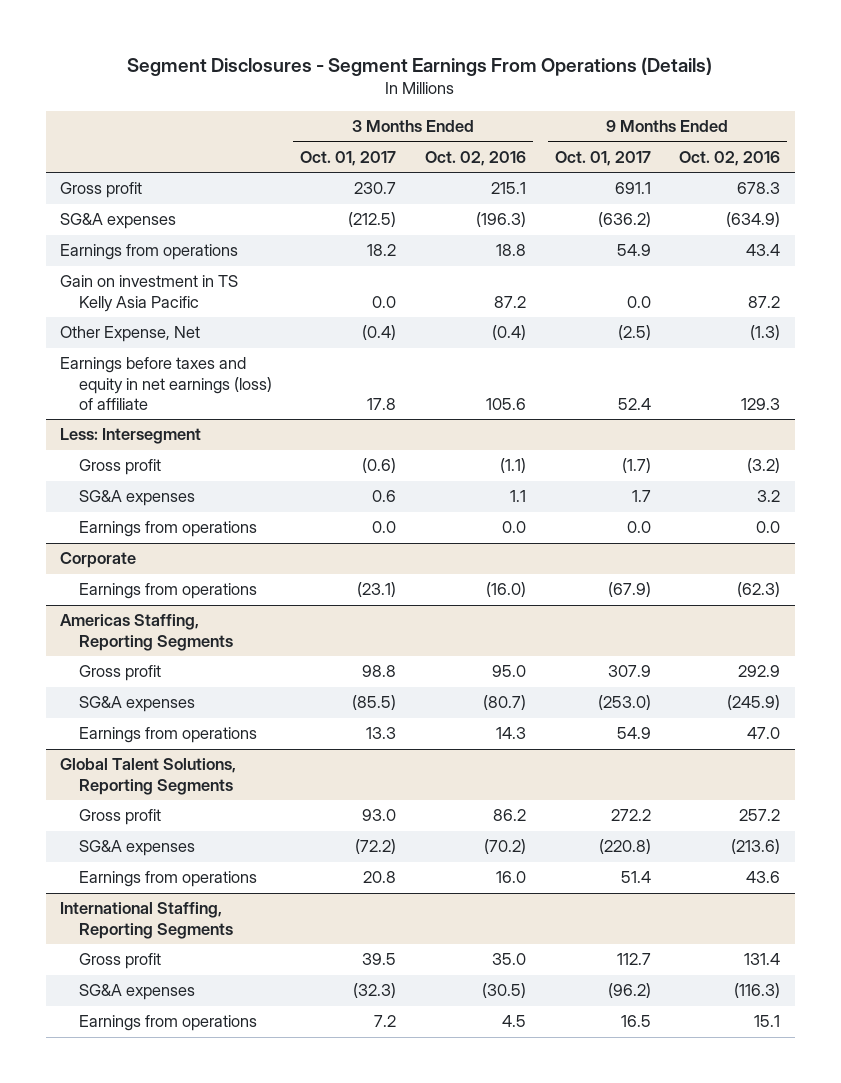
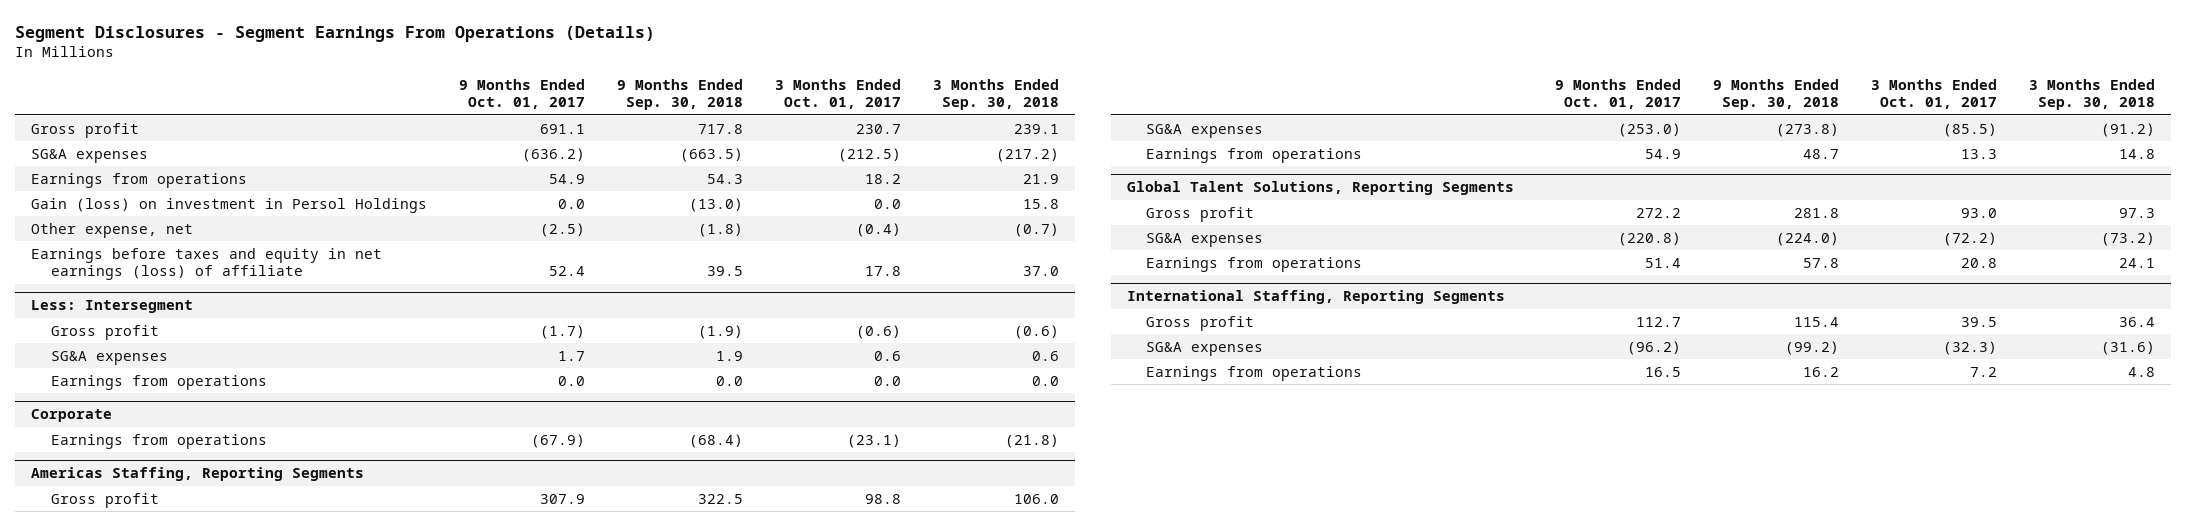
[425,151,527,167] Oct. 02, 2016 -> none
[679,151,781,167] Oct. 02, 2016 -> none
none -> [617,78,744,111] 9 Months Ended Sep. 30, 2018
none -> [933,78,1060,111] 3 Months Ended Sep. 30, 2018
[60,275,239,312] Gain on investment in TS Kelly Asia Pacific -> none
none -> [31,197,428,213] Gain (loss) on investment in Persol Holdings
[60,326,201,343] Other Expense, Net -> [31,222,194,238] Other expense, net

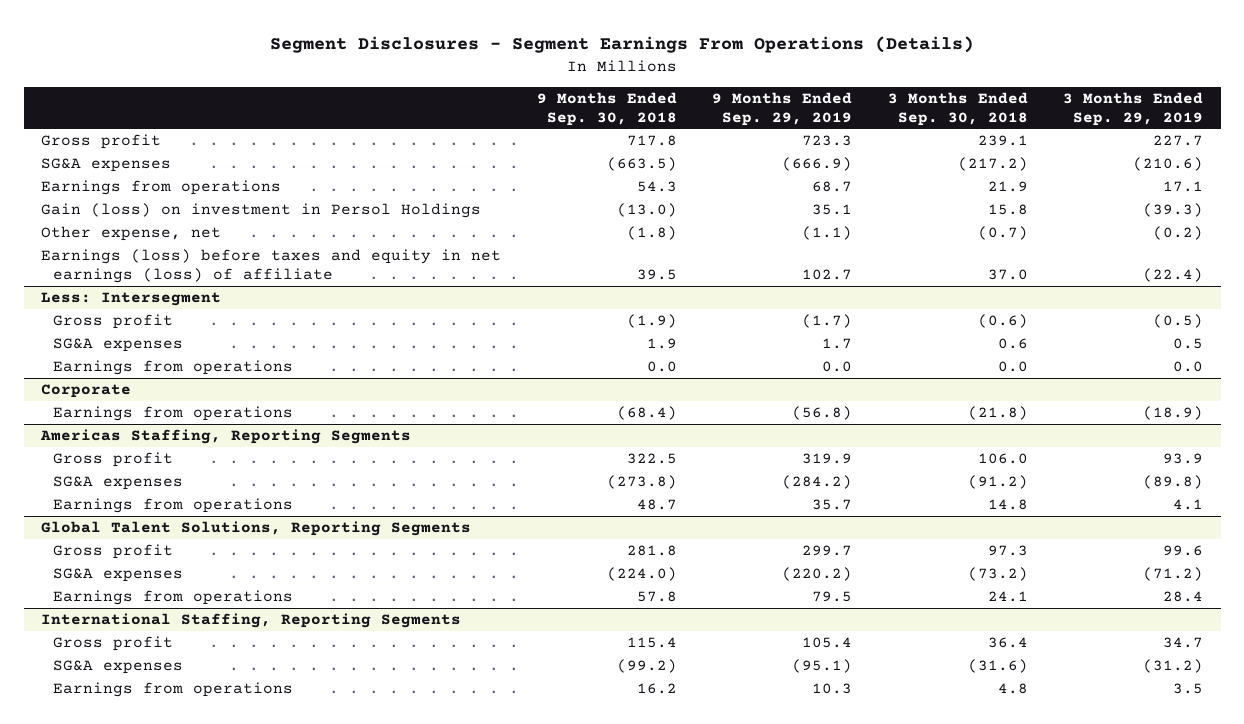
[459,78,586,110] 9 Months Ended Oct. 01, 2017 -> none
[775,78,902,110] 3 Months Ended Oct. 01, 2017 -> none
none -> [712,91,853,126] 9 Months Ended Sep. 29, 2019
none -> [1063,91,1204,126] 3 Months Ended Sep. 29, 2019
[31,247,383,281] Earnings before taxes and equity in net earnings (loss) of affiliate -> [41,249,502,283] Earnings (loss) before taxes and equity in net earnings (loss) of affiliate

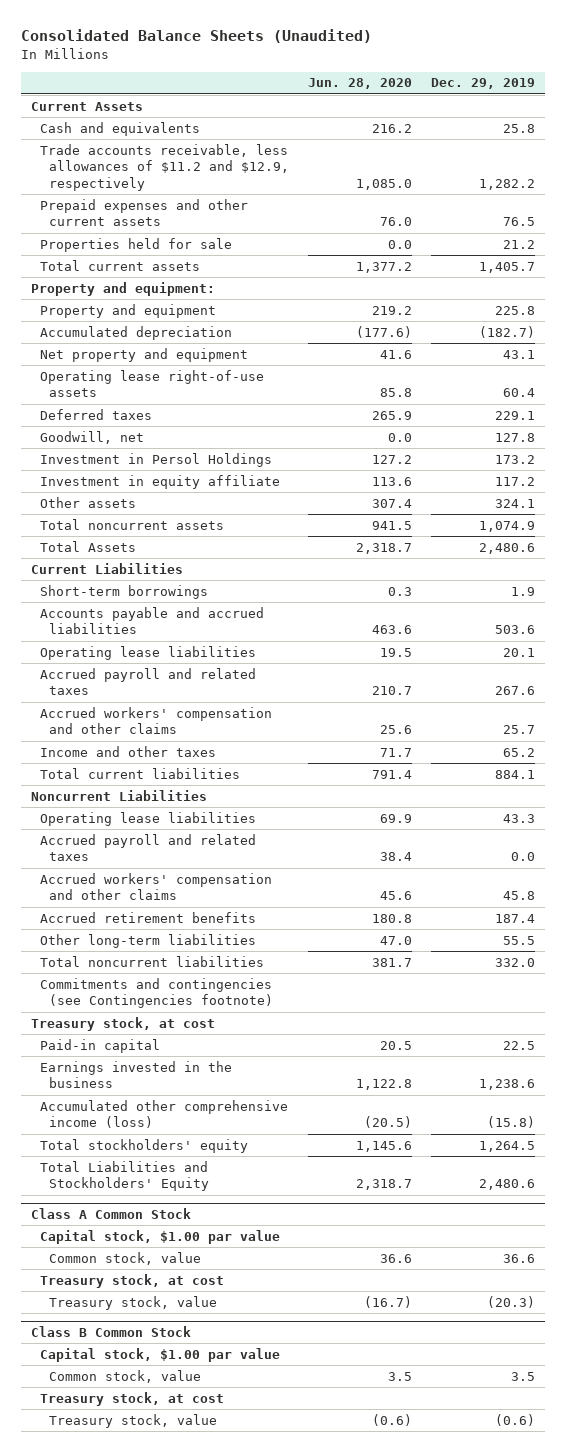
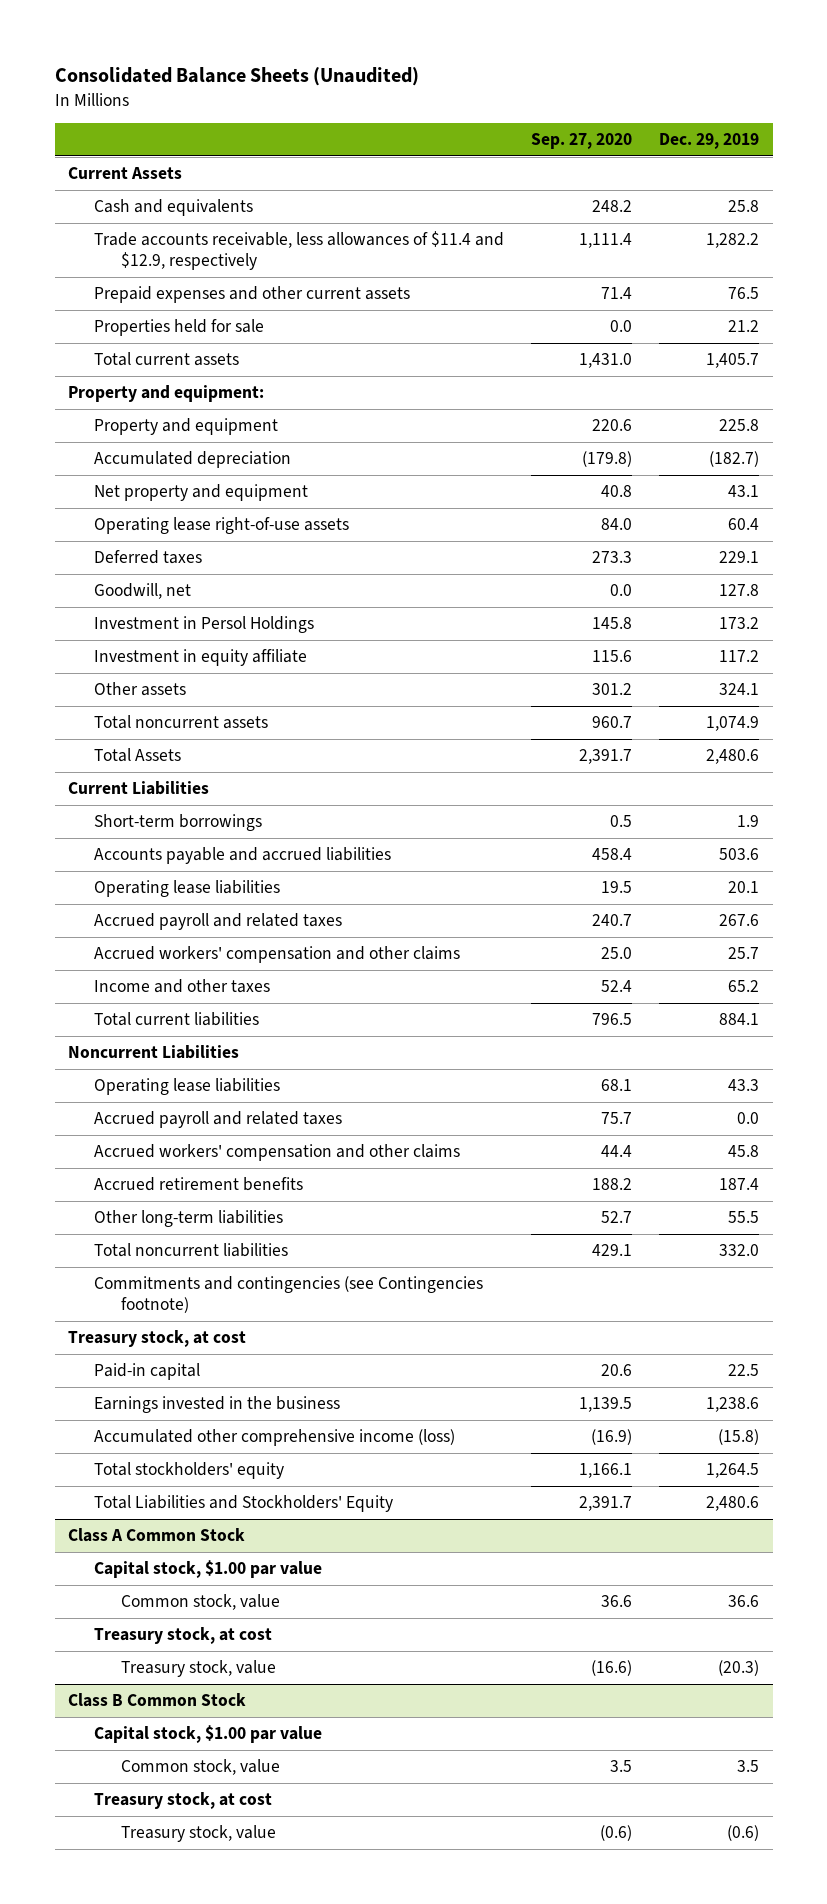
[308,78,413,90] Jun. 28, 2020 -> none
none -> [531,133,633,150] Sep. 27, 2020
[40,143,290,191] Trade accounts receivable, less allowances of $11.2 and $12.9, respectively -> [94,231,505,271] Trade accounts receivable, less allowances of $11.4 and $12.9, respectively

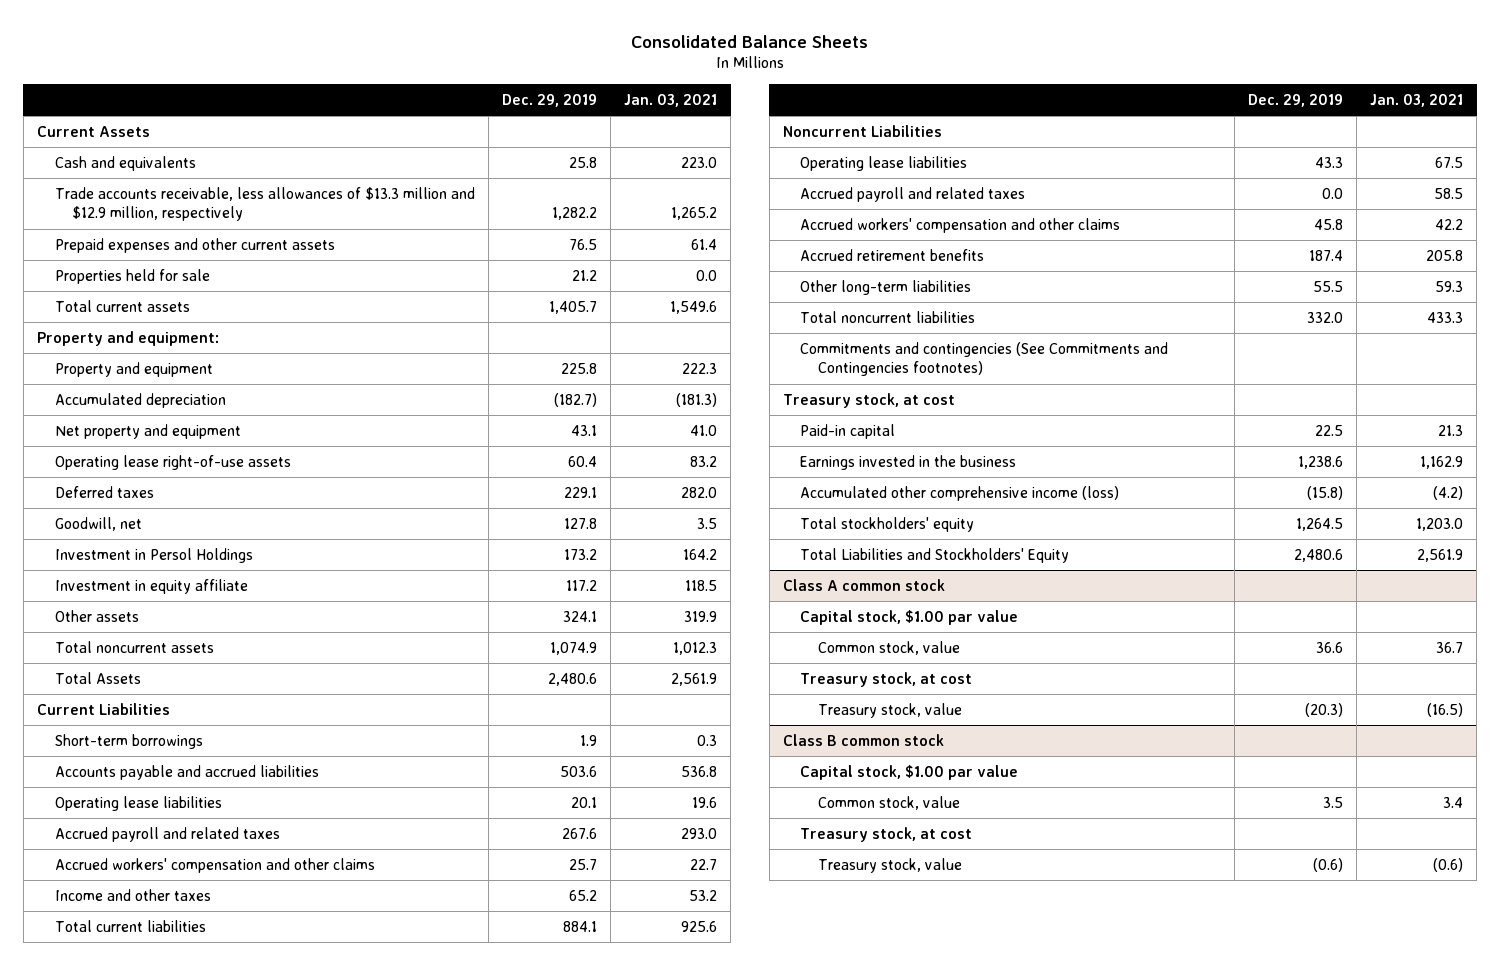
[54,66,419,86] Consolidated Balance Sheets (Unaudited) -> [631,34,869,48] Consolidated Balance Sheets
[531,133,633,150] Sep. 27, 2020 -> none
none -> [624,93,718,107] Jan. 03, 2021
[94,231,505,271] Trade accounts receivable, less allowances of $11.4 and $12.9, respectively -> [54,186,475,222] Trade accounts receivable, less allowances of $13.3 million and $12.9 million, respectively
[94,1276,484,1314] Commitments and contingencies (see Contingencies footnote) -> [800,341,1169,377] Commitments and contingencies (See Commitments and Contingencies footnotes)
[68,1528,246,1543] Class A Common Stock -> [782,578,945,591] Class A common stock
[68,1693,247,1708] Class B Common Stock -> [782,733,944,746] Class B common stock

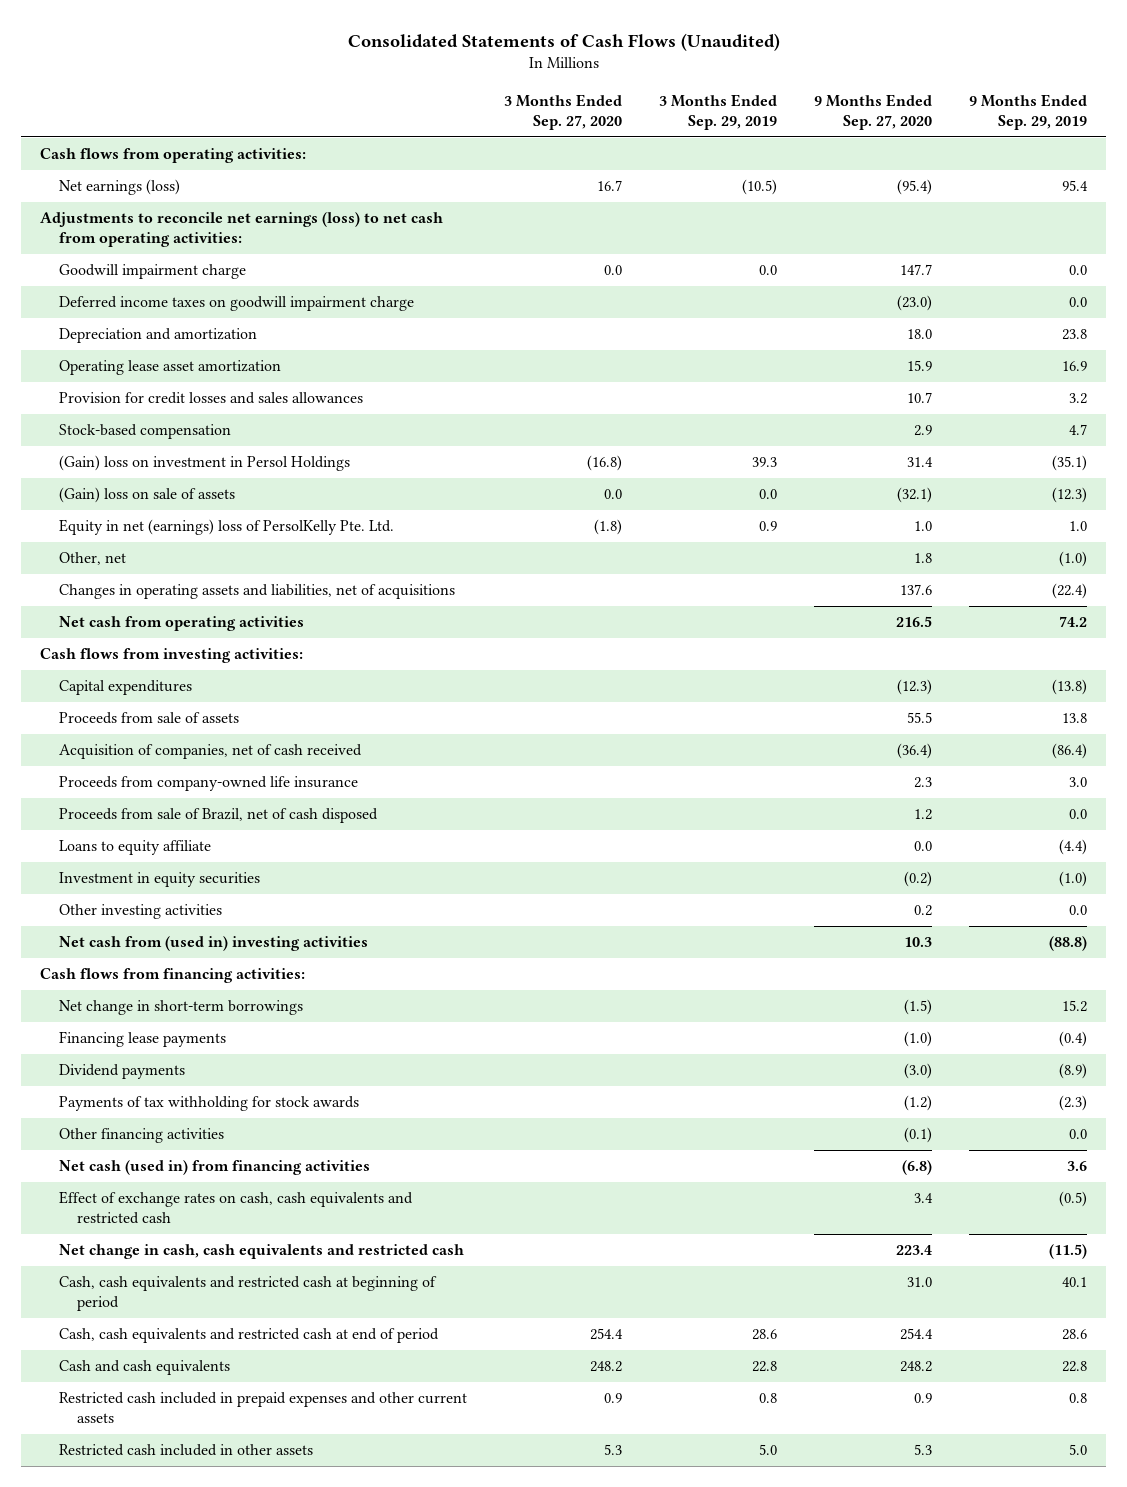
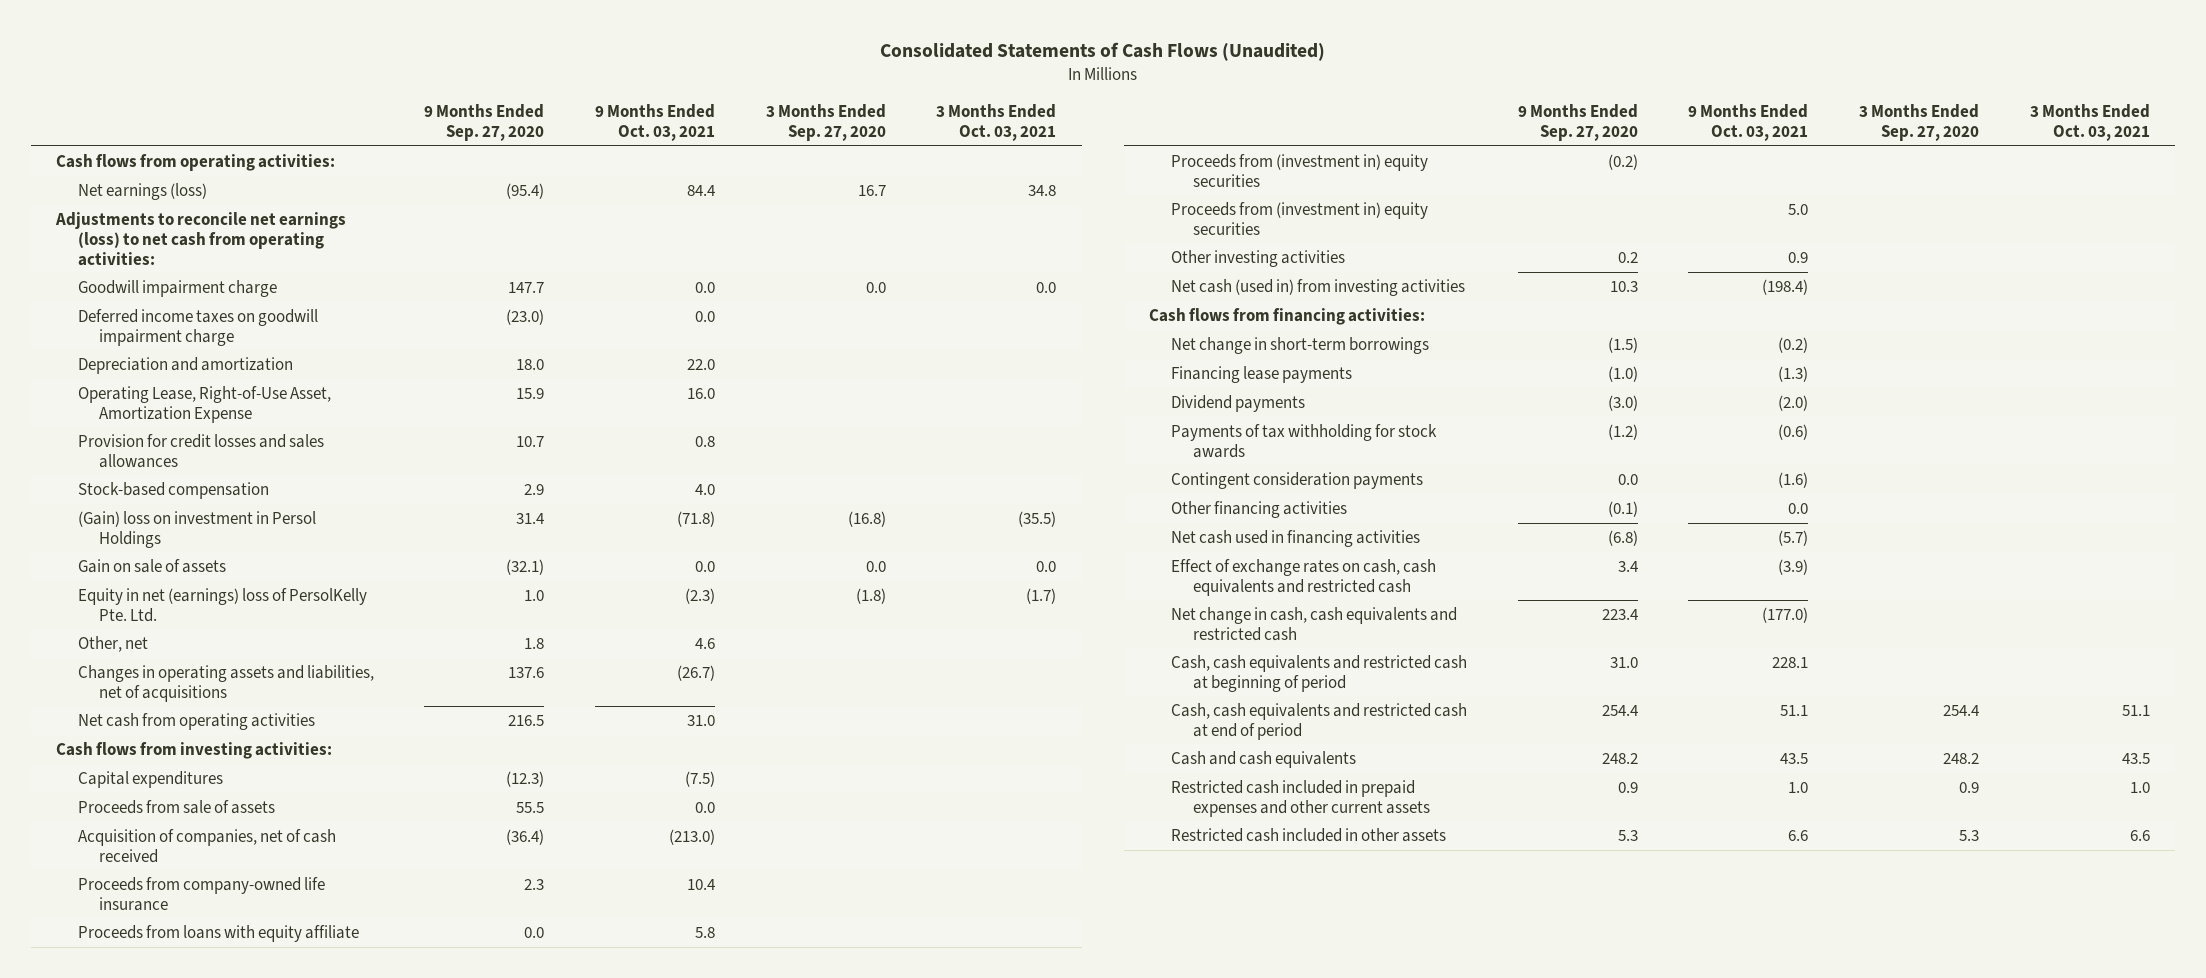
[658,93,777,130] 3 Months Ended Sep. 29, 2019 -> none
[968,93,1087,130] 9 Months Ended Sep. 29, 2019 -> none
none -> [595,104,716,142] 9 Months Ended Oct. 03, 2021
none -> [936,104,1057,142] 3 Months Ended Oct. 03, 2021
[58,360,281,376] Operating lease asset amortization -> [77,385,331,423] Operating Lease, Right-of-Use Asset, Amortization Expense
[58,487,235,504] (Gain) loss on sale of assets -> [77,558,226,573] Gain on sale of assets
[58,808,378,824] Proceeds from sale of Brazil, net of cash disposed -> none
[58,840,211,856] Loans to equity affiliate -> [77,924,359,942] Proceeds from loans with equity affiliate
[58,872,260,888] Investment in equity securities -> [1171,153,1429,187] Proceeds from (investment in) equity securities
none -> [1171,201,1429,235] Proceeds from (investment in) equity securities
[58,936,368,952] Net cash from (used in) investing activities -> [1171,278,1466,296] Net cash (used in) from investing activities
none -> [1171,471,1424,489] Contingent consideration payments
[58,1160,370,1176] Net cash (used in) from financing activities -> [1171,529,1421,547] Net cash used in financing activities

